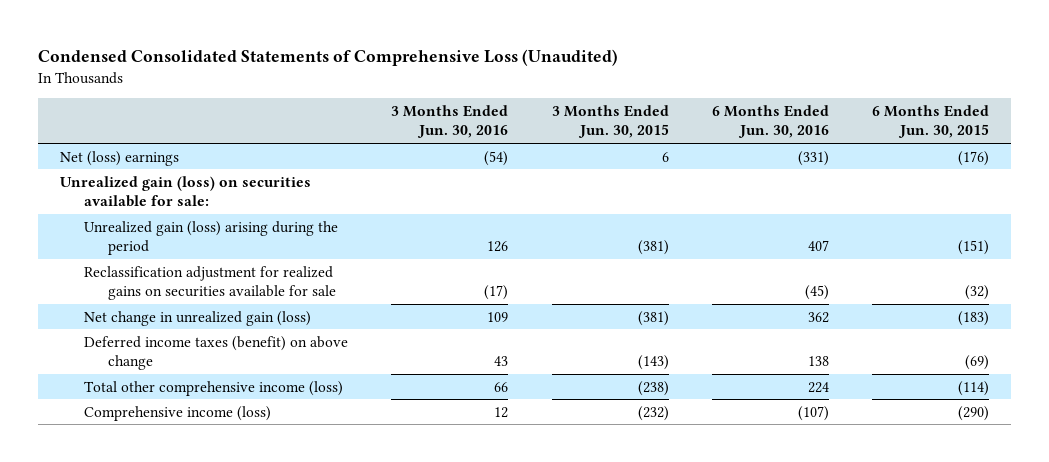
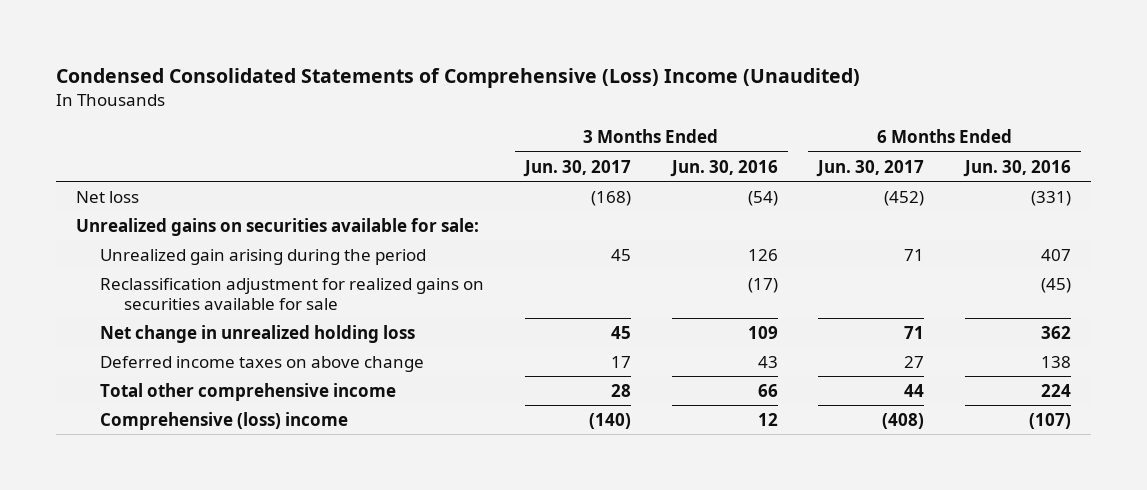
[38,48,619,66] Condensed Consolidated Statements of Comprehensive Loss (Unaudited) -> [56,67,861,88] Condensed Consolidated Statements of Comprehensive (Loss) Income (Unaudited)
[551,104,669,139] 3 Months Ended Jun. 30, 2015 -> none
[872,104,990,139] 6 Months Ended Jun. 30, 2015 -> none
none -> [522,159,631,177] Jun. 30, 2017
none -> [816,159,925,177] Jun. 30, 2017
[59,150,179,166] Net (loss) earnings -> [76,190,140,203] Net loss
[59,175,311,208] Unrealized gain (loss) on securities available for sale: -> [76,217,480,236] Unrealized gains on securities available for sale:
[83,220,338,256] Unrealized gain (loss) arising during the period -> [100,248,427,265] Unrealized gain arising during the period
[83,310,311,326] Net change in unrealized gain (loss) -> [100,324,416,343] Net change in unrealized holding loss
[83,335,348,371] Deferred income taxes (benefit) on above change -> [100,355,425,372] Deferred income taxes on above change
[83,380,343,396] Total other comprehensive income (loss) -> [100,382,397,401] Total other comprehensive income
[83,405,271,421] Comprehensive income (loss) -> [100,411,349,430] Comprehensive (loss) income

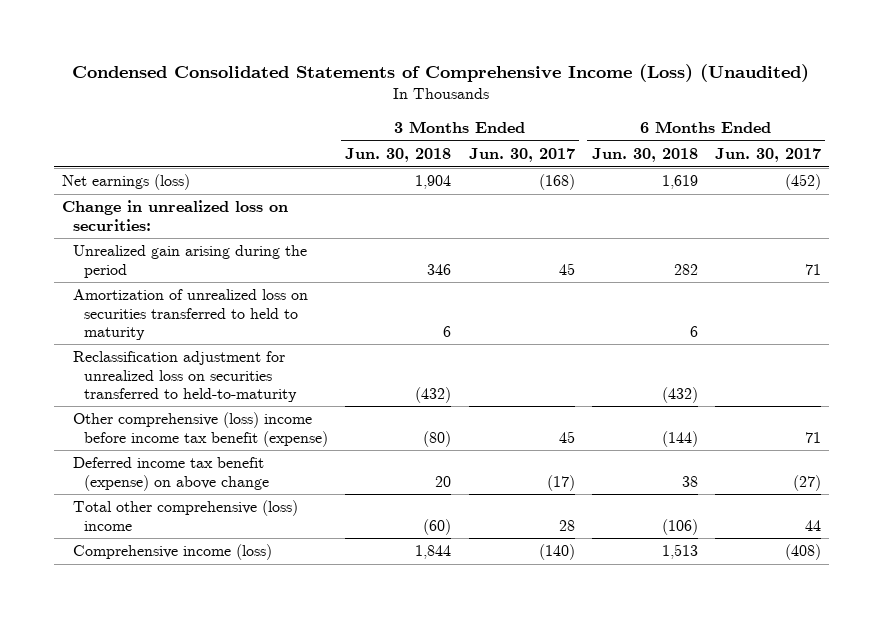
[56,67,861,88] Condensed Consolidated Statements of Comprehensive (Loss) Income (Unaudited) -> [72,64,810,83] Condensed Consolidated Statements of Comprehensive Income (Loss) (Unaudited)
[669,159,778,177] Jun. 30, 2016 -> none
[962,159,1071,177] Jun. 30, 2016 -> none
none -> [345,148,452,163] Jun. 30, 2018
none -> [591,148,698,163] Jun. 30, 2018
[76,190,140,203] Net loss -> [62,174,191,191] Net earnings (loss)
[76,217,480,236] Unrealized gains on securities available for sale: -> [62,200,289,231] Change in unrealized loss on securities:
none -> [73,289,309,340] Amortization of unrealized loss on securities transferred to held to maturity
[100,277,485,310] Reclassification adjustment for realized gains on securities available for sale -> [73,351,298,402] Reclassification adjustment for unrealized loss on securities transferred to held-to-maturity
[100,324,416,343] Net change in unrealized holding loss -> [73,412,329,447] Other comprehensive (loss) income before income tax benefit (expense)
[100,355,425,372] Deferred income taxes on above change -> [73,457,270,491] Deferred income tax benefit (expense) on above change
[610,355,631,368] 17 -> [546,474,575,491] (17)
[904,355,925,368] 27 -> [792,474,821,491] (27)
[100,382,397,401] Total other comprehensive income -> [73,500,299,531] Total other comprehensive (loss) income
[100,411,349,430] Comprehensive (loss) income -> [73,544,273,561] Comprehensive income (loss)

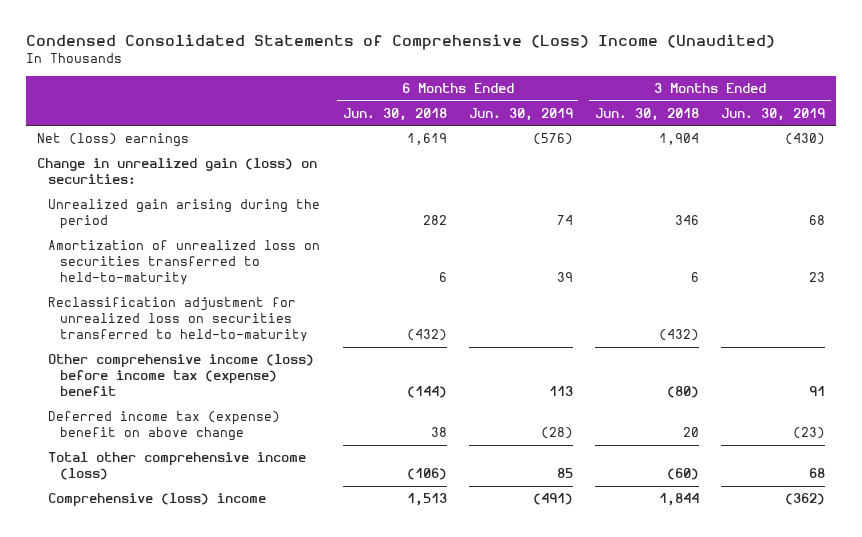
[72,64,810,83] Condensed Consolidated Statements of Comprehensive Income (Loss) (Unaudited) -> [26,33,776,50] Condensed Consolidated Statements of Comprehensive (Loss) Income (Unaudited)
[468,148,575,163] Jun. 30, 2017 -> none
[714,148,821,163] Jun. 30, 2017 -> none
none -> [468,107,573,121] Jun. 30, 2019
none -> [721,107,826,121] Jun. 30, 2019
[62,174,191,191] Net earnings (loss) -> [37,133,190,148] Net (loss) earnings
[62,200,289,231] Change in unrealized loss on securities: -> [37,158,318,185] Change in unrealized gain (loss) on securities:
[73,289,309,340] Amortization of unrealized loss on securities transferred to held to maturity -> [48,240,321,286] Amortization of unrealized loss on securities transferred to held-to-maturity
[73,412,329,447] Other comprehensive (loss) income before income tax benefit (expense) -> [48,354,315,397] Other comprehensive income (loss) before income tax (expense) benefit
[73,457,270,491] Deferred income tax benefit (expense) on above change -> [48,411,281,442] Deferred income tax (expense) benefit on above change
[73,500,299,531] Total other comprehensive (loss) income -> [48,452,307,481] Total other comprehensive income (loss)
[73,544,273,561] Comprehensive income (loss) -> [48,493,267,508] Comprehensive (loss) income

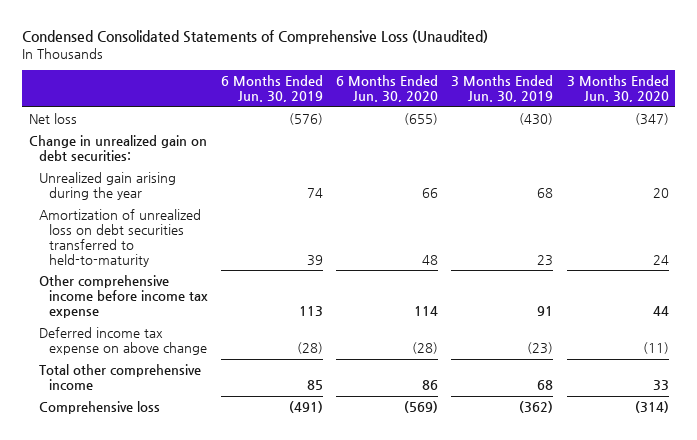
[26,33,776,50] Condensed Consolidated Statements of Comprehensive (Loss) Income (Unaudited) -> [22,30,489,45] Condensed Consolidated Statements of Comprehensive Loss (Unaudited)
[342,107,447,121] Jun. 30, 2018 -> none
[594,107,699,121] Jun. 30, 2018 -> none
none -> [336,75,439,103] 6 Months Ended Jun. 30, 2020
none -> [566,75,669,103] 3 Months Ended Jun. 30, 2020
[48,297,308,343] Reclassification adjustment for unrealized loss on securities transferred to held-to-maturity -> none
[37,133,190,148] Net (loss) earnings -> [28,113,77,125] Net loss
[37,158,318,185] Change in unrealized gain (loss) on securities: -> [28,135,207,162] Change in unrealized gain on debt securities:
[48,199,321,230] Unrealized gain arising during the period -> [38,172,176,201] Unrealized gain arising during the year
[48,240,321,286] Amortization of unrealized loss on securities transferred to held-to-maturity -> [38,209,201,267] Amortization of unrealized loss on debt securities transferred to held-to-maturity
[48,354,315,397] Other comprehensive income (loss) before income tax (expense) benefit -> [38,275,208,318] Other comprehensive income before income tax expense
[48,411,281,442] Deferred income tax (expense) benefit on above change -> [38,327,207,356] Deferred income tax expense on above change
[48,452,307,481] Total other comprehensive income (loss) -> [38,364,201,391] Total other comprehensive income
[48,493,267,508] Comprehensive (loss) income -> [38,401,160,415] Comprehensive loss

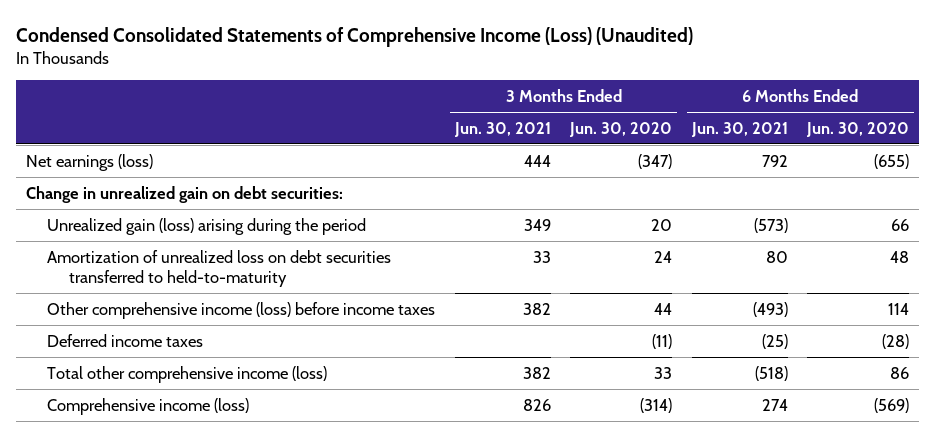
[22,30,489,45] Condensed Consolidated Statements of Comprehensive Loss (Unaudited) -> [16,26,694,47] Condensed Consolidated Statements of Comprehensive Income (Loss) (Unaudited)
[221,75,324,103] 6 Months Ended Jun. 30, 2019 -> none
[451,75,554,103] 3 Months Ended Jun. 30, 2019 -> none
none -> [453,121,551,137] Jun. 30, 2021
none -> [690,121,788,137] Jun. 30, 2021
[28,113,77,125] Net loss -> [26,153,154,171] Net earnings (loss)
[38,172,176,201] Unrealized gain arising during the year -> [47,217,367,235] Unrealized gain (loss) arising during the period
[38,275,208,318] Other comprehensive income before income tax expense -> [47,301,436,319] Other comprehensive income (loss) before income taxes
[38,327,207,356] Deferred income tax expense on above change -> [47,333,204,347] Deferred income taxes
[38,364,201,391] Total other comprehensive income -> [47,365,328,383] Total other comprehensive income (loss)
[38,401,160,415] Comprehensive loss -> [47,397,250,415] Comprehensive income (loss)

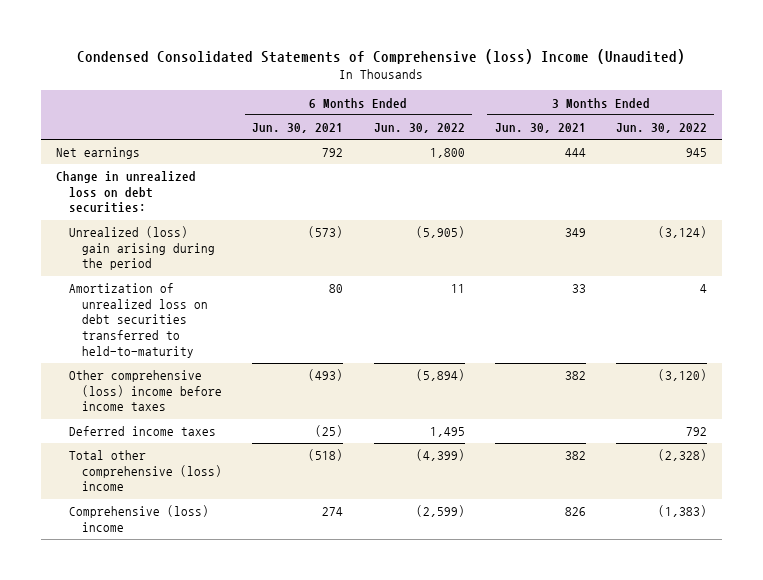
[16,26,694,47] Condensed Consolidated Statements of Comprehensive Income (Loss) (Unaudited) -> [77,48,686,64] Condensed Consolidated Statements of Comprehensive (loss) Income (Unaudited)
[569,121,673,137] Jun. 30, 2020 -> none
[806,121,910,137] Jun. 30, 2020 -> none
none -> [373,123,465,134] Jun. 30, 2022
none -> [615,123,707,134] Jun. 30, 2022
[26,153,154,171] Net earnings (loss) -> [56,147,141,160] Net earnings
[26,185,344,203] Change in unrealized gain on debt securities: -> [56,171,197,214] Change in unrealized loss on debt securities:
[47,217,367,235] Unrealized gain (loss) arising during the period -> [69,226,216,271] Unrealized (loss) gain arising during the period
[47,301,436,319] Other comprehensive income (loss) before income taxes -> [69,370,223,412] Other comprehensive (loss) income before income taxes
[47,365,328,383] Total other comprehensive income (loss) -> [69,450,223,492] Total other comprehensive (loss) income
[47,397,250,415] Comprehensive income (loss) -> [69,505,210,532] Comprehensive (loss) income

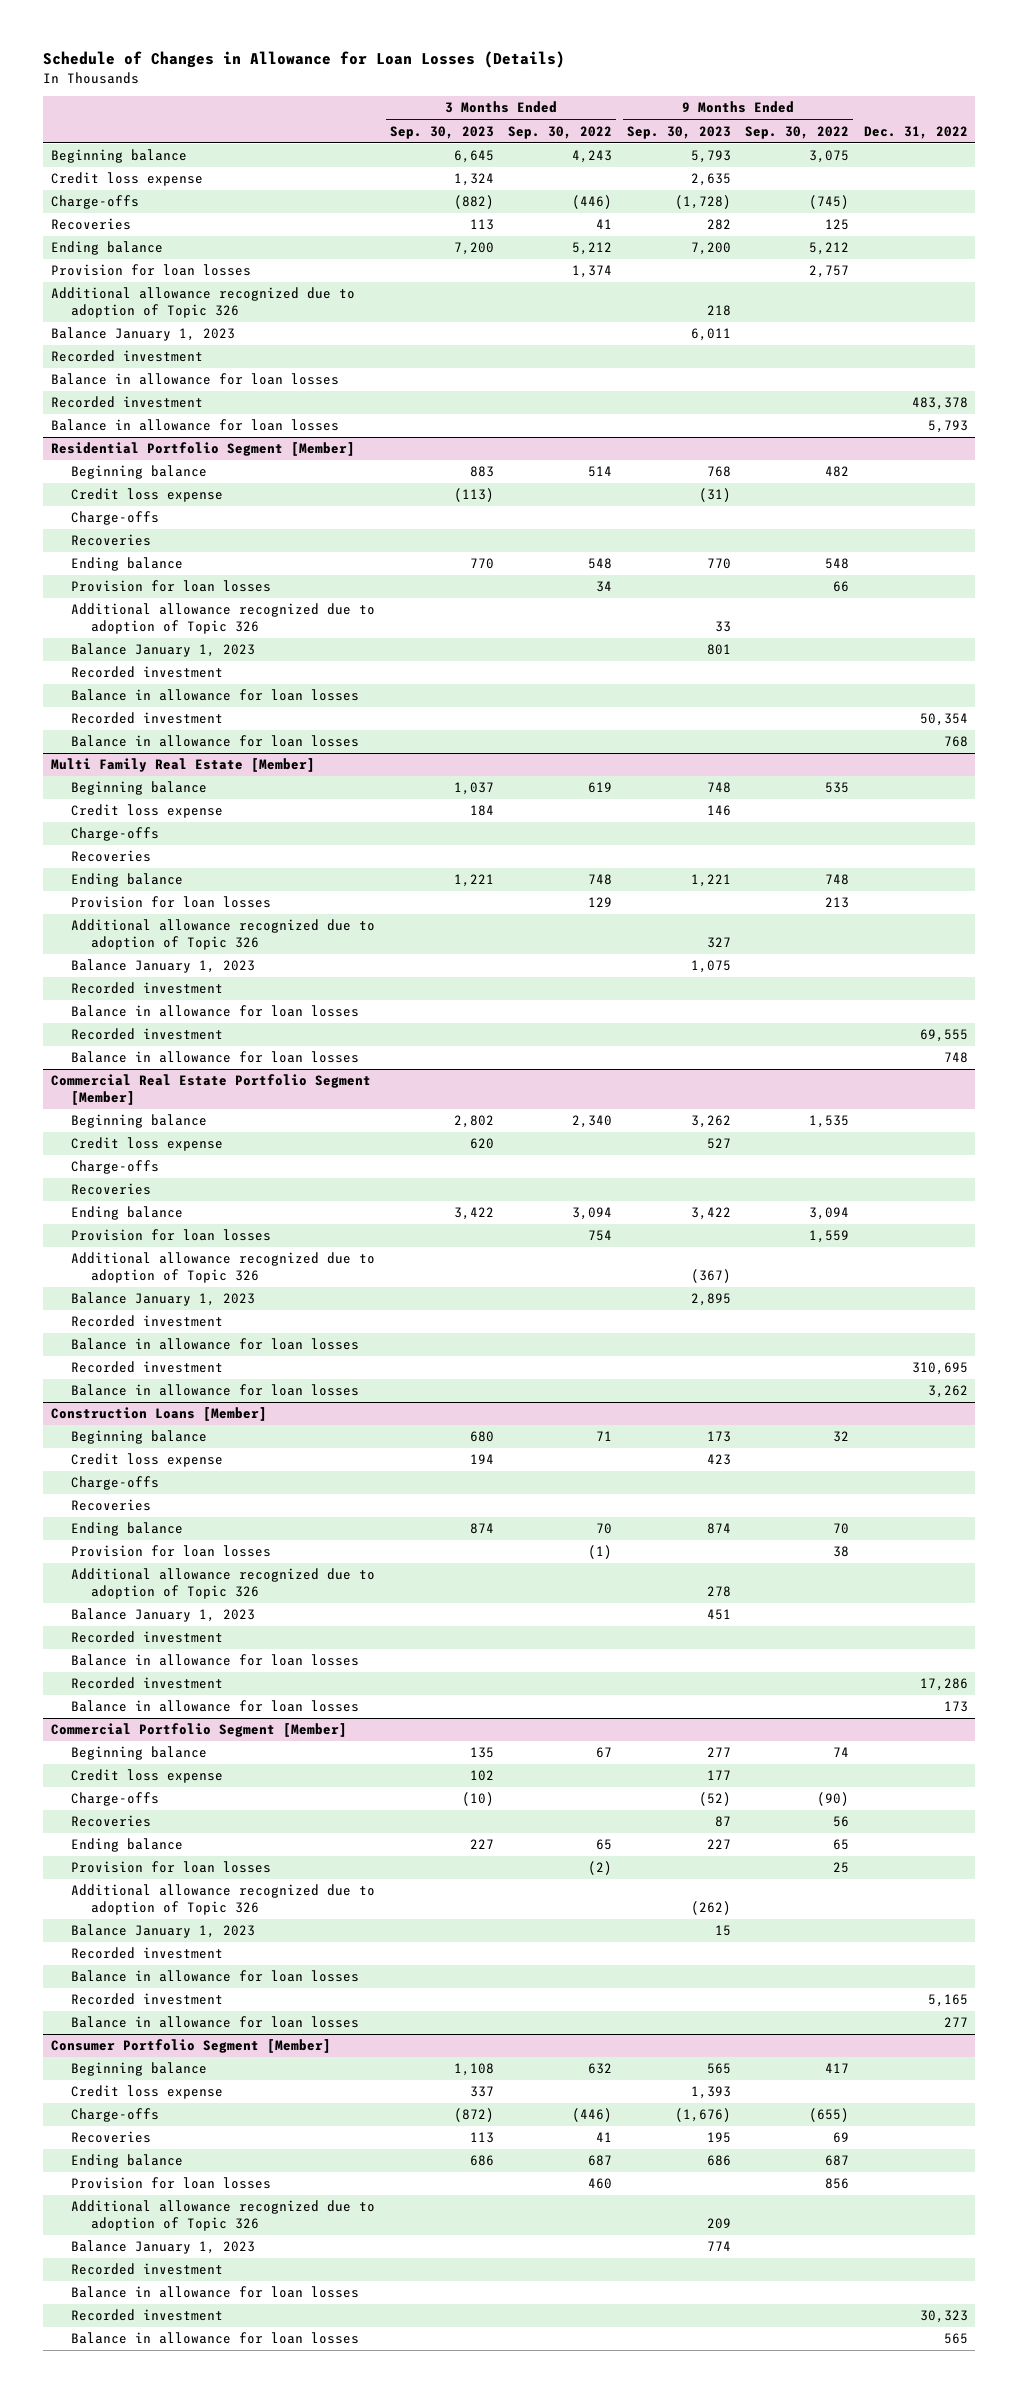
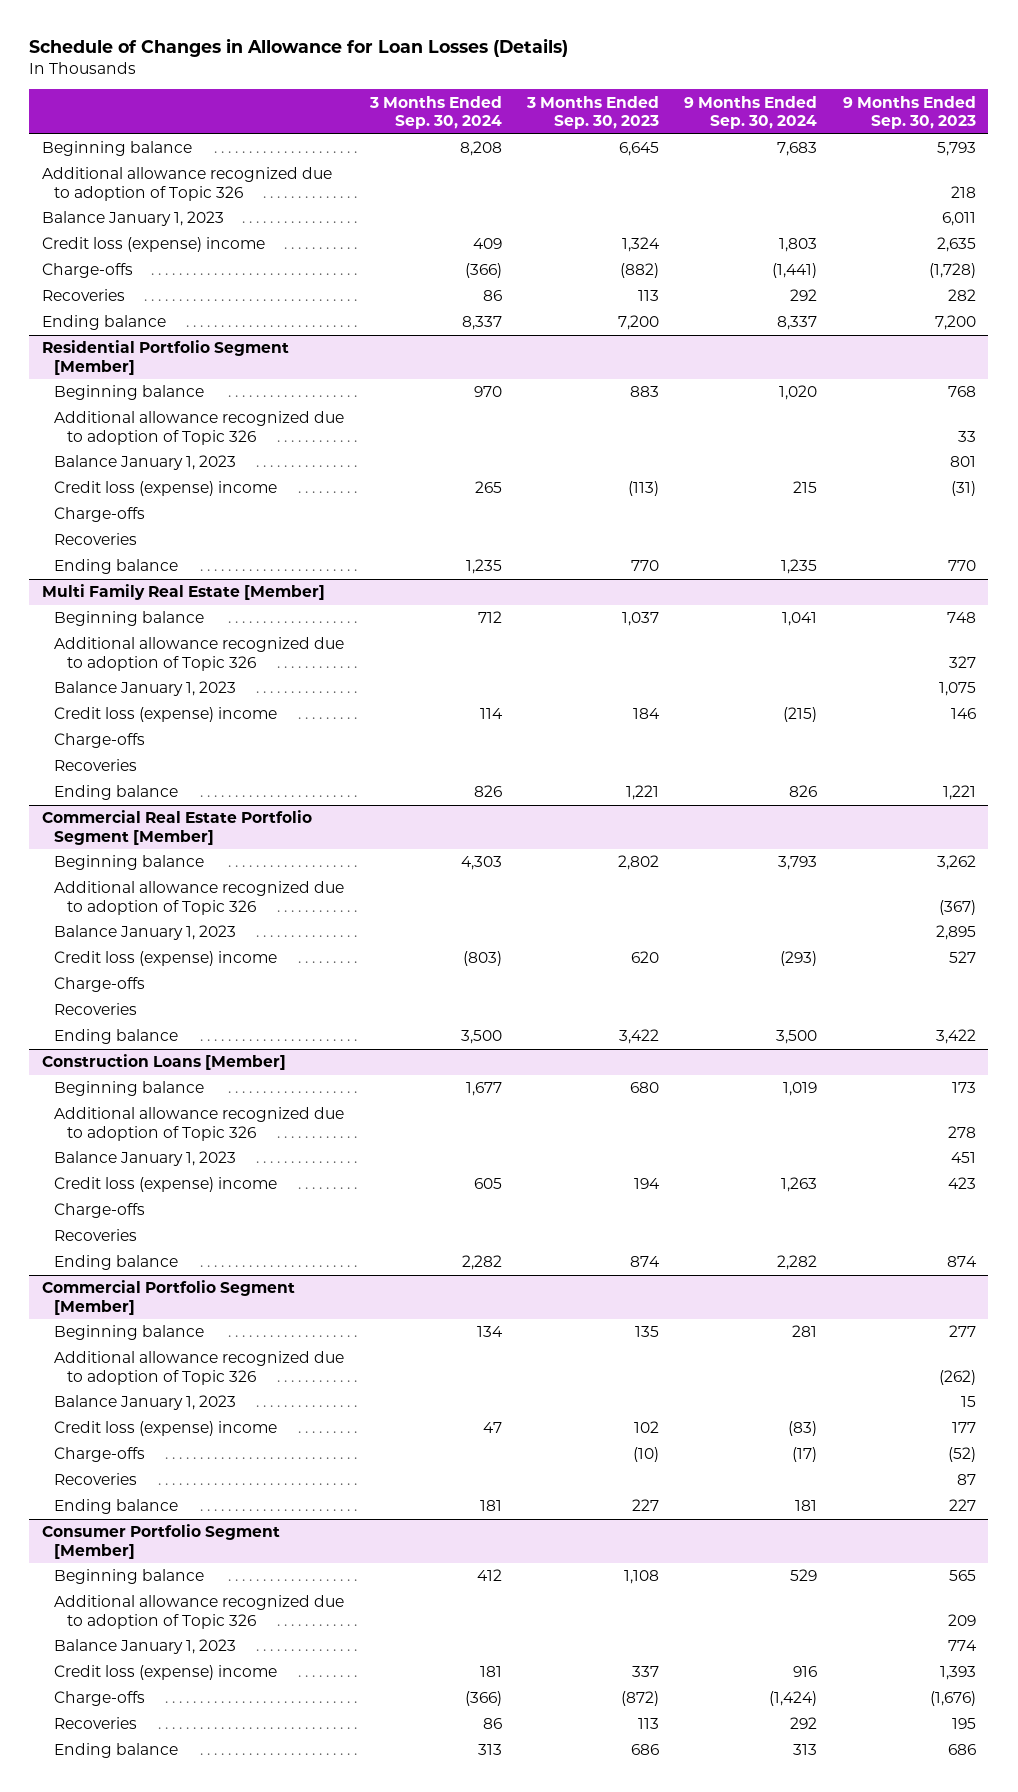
[508,125,613,139] Sep. 30, 2022 -> none
[745,125,850,139] Sep. 30, 2022 -> none
[864,125,969,139] Dec. 31, 2022 -> none
none -> [368,95,502,130] 3 Months Ended Sep. 30, 2024
none -> [684,95,818,130] 9 Months Ended Sep. 30, 2024
[50,287,355,318] Additional allowance recognized due to adoption of Topic 326 -> [41,167,332,201] Additional allowance recognized due to adoption of Topic 326
[50,327,235,342] Balance January 1, 2023 -> [41,211,224,227] Balance January 1, 2023
[50,172,203,187] Credit loss expense -> [41,237,265,253] Credit loss (expense) income
[50,264,251,277] Provision for loan losses -> none
[50,350,203,363] Recorded investment -> none
[50,373,339,386] Balance in allowance for loan losses -> none
[50,396,203,409] Recorded investment -> none
[50,419,339,432] Balance in allowance for loan losses -> none
[70,603,375,634] Additional allowance recognized due to adoption of Topic 326 -> [54,411,345,445] Additional allowance recognized due to adoption of Topic 326
[70,643,255,658] Balance January 1, 2023 -> [54,455,237,471] Balance January 1, 2023
[70,488,223,503] Credit loss expense -> [54,481,278,497] Credit loss (expense) income
[70,580,271,593] Provision for loan losses -> none
[70,666,223,679] Recorded investment -> none
[70,689,359,702] Balance in allowance for loan losses -> none
[70,712,223,725] Recorded investment -> none
[70,735,359,748] Balance in allowance for loan losses -> none
[70,919,375,950] Additional allowance recognized due to adoption of Topic 326 -> [54,637,345,671] Additional allowance recognized due to adoption of Topic 326
[70,959,255,974] Balance January 1, 2023 -> [54,681,237,697] Balance January 1, 2023
[70,804,223,819] Credit loss expense -> [54,707,278,723] Credit loss (expense) income
[70,896,271,909] Provision for loan losses -> none
[70,982,223,995] Recorded investment -> none
[70,1005,359,1018] Balance in allowance for loan losses -> none
[70,1028,223,1041] Recorded investment -> none
[70,1051,359,1064] Balance in allowance for loan losses -> none
[70,1252,375,1283] Additional allowance recognized due to adoption of Topic 326 -> [54,881,345,915] Additional allowance recognized due to adoption of Topic 326
[70,1292,255,1307] Balance January 1, 2023 -> [54,925,237,941] Balance January 1, 2023
[70,1137,223,1152] Credit loss expense -> [54,951,278,967] Credit loss (expense) income
[70,1229,271,1242] Provision for loan losses -> none
[70,1315,223,1328] Recorded investment -> none
[70,1338,359,1351] Balance in allowance for loan losses -> none
[70,1361,223,1374] Recorded investment -> none
[70,1384,359,1397] Balance in allowance for loan losses -> none
[70,1568,375,1599] Additional allowance recognized due to adoption of Topic 326 -> [54,1107,345,1141] Additional allowance recognized due to adoption of Topic 326
[70,1608,255,1623] Balance January 1, 2023 -> [54,1151,237,1167] Balance January 1, 2023
[70,1453,223,1468] Credit loss expense -> [54,1177,278,1193] Credit loss (expense) income
[70,1545,271,1558] Provision for loan losses -> none
[70,1631,223,1644] Recorded investment -> none
[70,1654,359,1667] Balance in allowance for loan losses -> none
[70,1677,223,1690] Recorded investment -> none
[70,1700,359,1713] Balance in allowance for loan losses -> none
[70,1884,375,1915] Additional allowance recognized due to adoption of Topic 326 -> [54,1351,345,1385] Additional allowance recognized due to adoption of Topic 326
[70,1924,255,1939] Balance January 1, 2023 -> [54,1395,237,1411] Balance January 1, 2023
[70,1769,223,1784] Credit loss expense -> [54,1421,278,1437] Credit loss (expense) income
[70,1861,271,1874] Provision for loan losses -> none
[70,1947,223,1960] Recorded investment -> none
[70,1970,359,1983] Balance in allowance for loan losses -> none
[70,1993,223,2006] Recorded investment -> none
[70,2016,359,2029] Balance in allowance for loan losses -> none
[70,2200,375,2231] Additional allowance recognized due to adoption of Topic 326 -> [54,1595,345,1629] Additional allowance recognized due to adoption of Topic 326
[70,2240,255,2255] Balance January 1, 2023 -> [54,1639,237,1655] Balance January 1, 2023
[70,2085,223,2100] Credit loss expense -> [54,1665,278,1681] Credit loss (expense) income
[70,2177,271,2190] Provision for loan losses -> none
[70,2263,223,2276] Recorded investment -> none
[70,2286,359,2299] Balance in allowance for loan losses -> none
[70,2309,223,2322] Recorded investment -> none
[70,2332,359,2345] Balance in allowance for loan losses -> none

